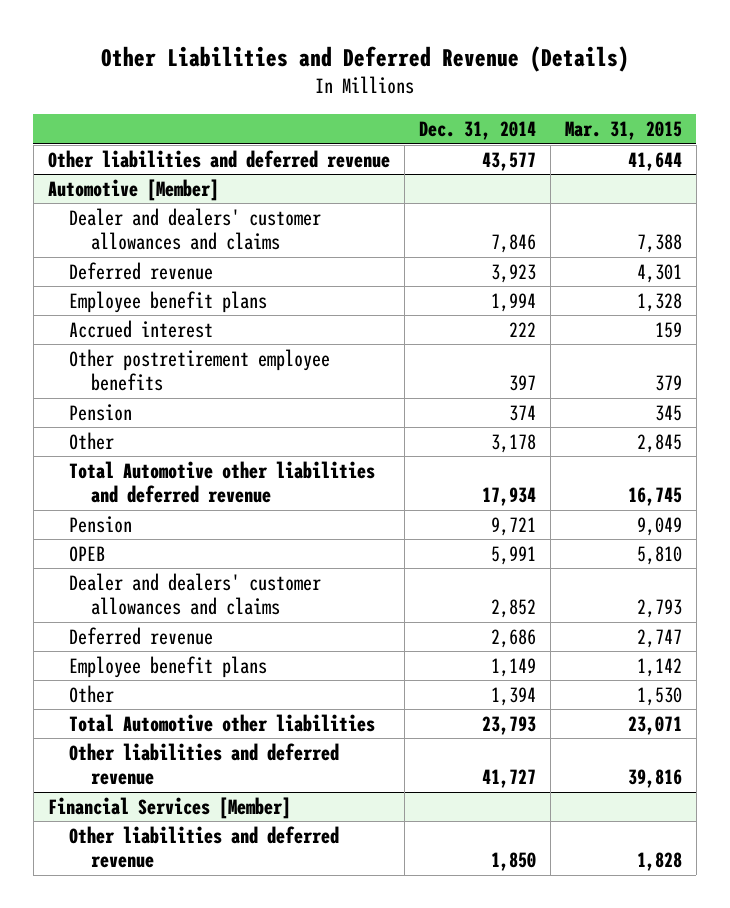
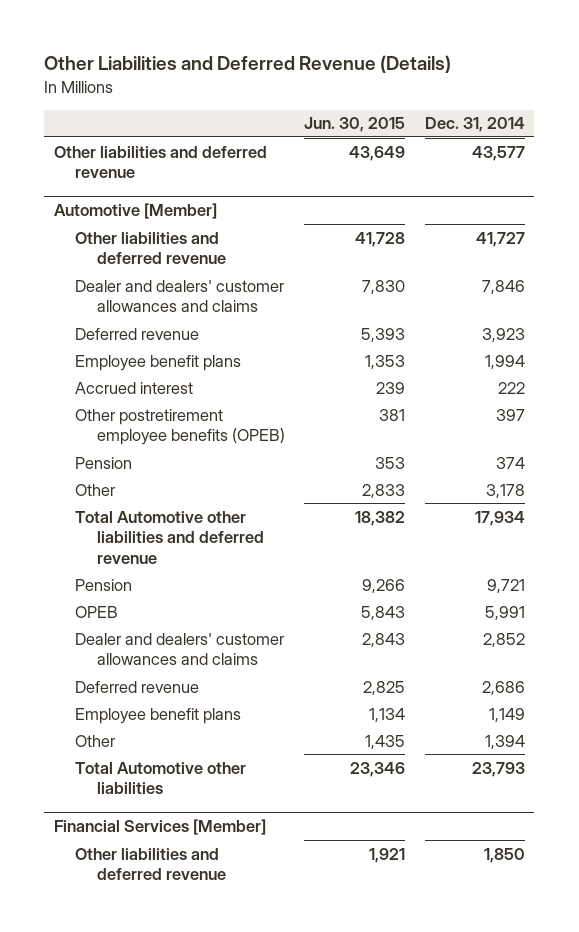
[564,121,682,141] Mar. 31, 2015 -> none
none -> [304,117,406,133] Jun. 30, 2015
[69,742,340,786] Other liabilities and deferred revenue -> [75,231,226,265] Other liabilities and deferred revenue
[69,348,331,392] Other postretirement employee benefits -> [75,408,285,446] Other postretirement employee benefits (OPEB)

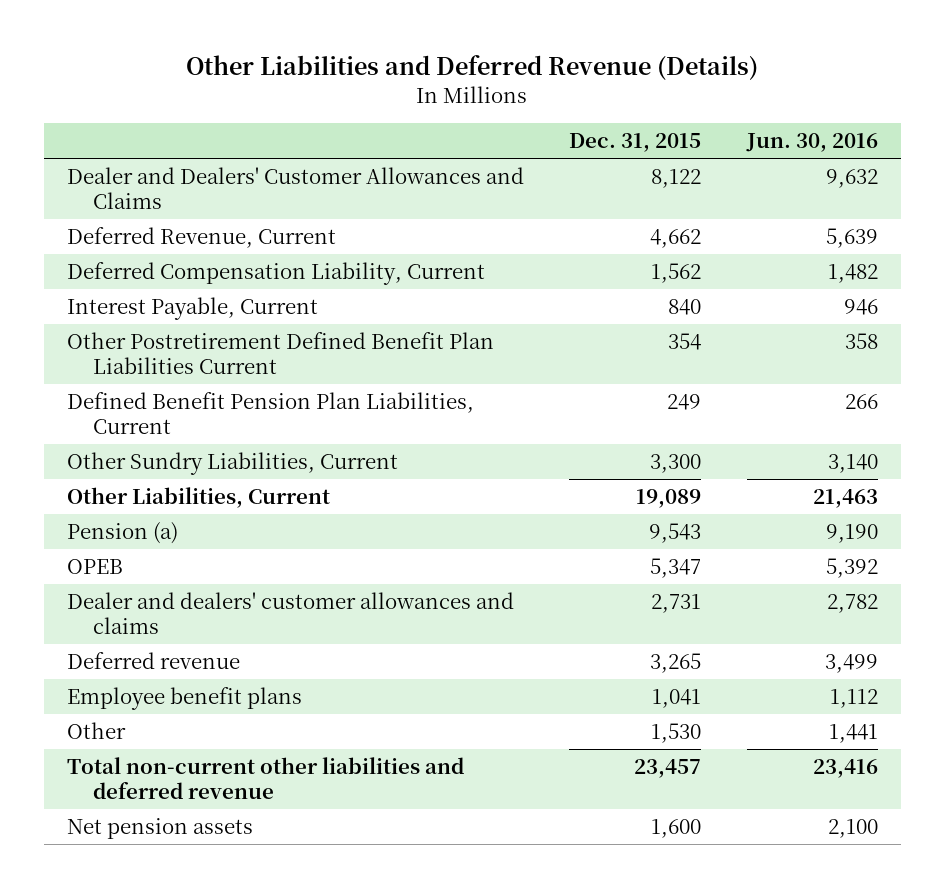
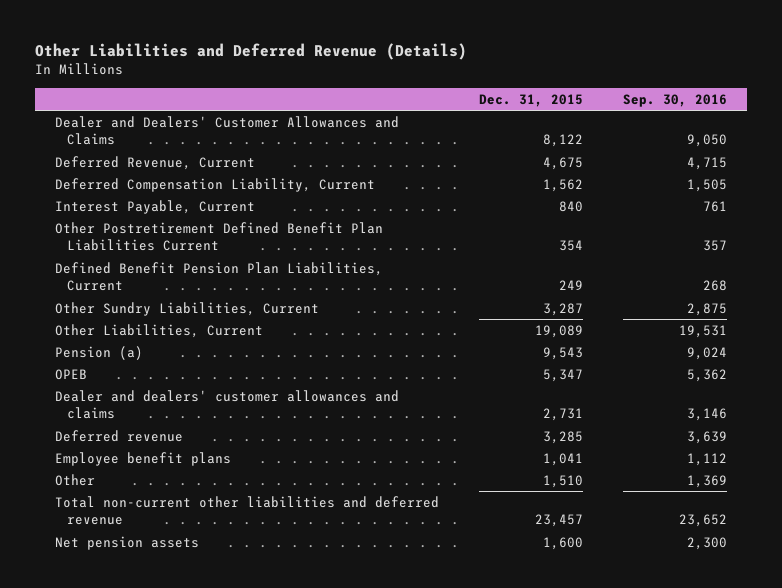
[745,133,878,153] Jun. 30, 2016 -> none
none -> [623,93,728,107] Sep. 30, 2016
[650,229,702,249] 4,662 -> [543,156,584,170] 4,675
[650,454,702,474] 3,300 -> [543,302,584,316] 3,287
[650,653,702,674] 3,265 -> [543,430,584,444] 3,285
[651,723,702,744] 1,530 -> [543,474,584,488] 1,510

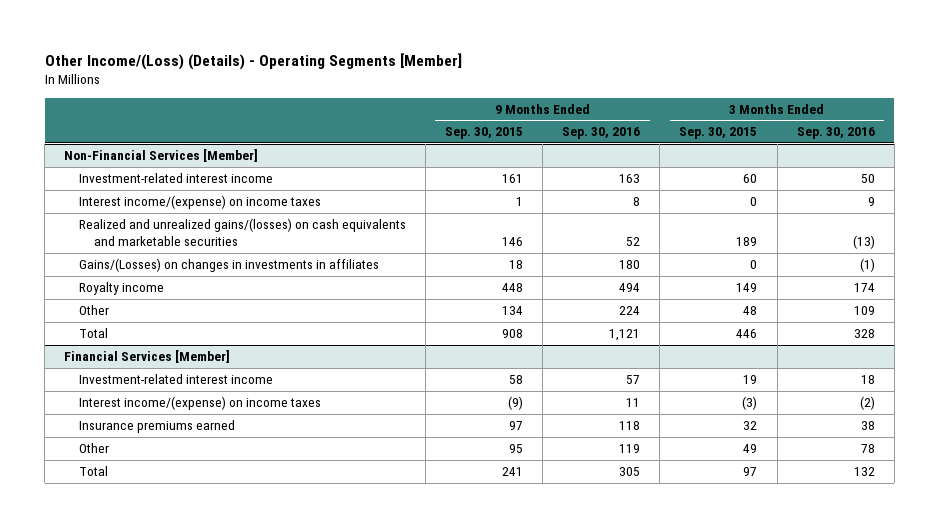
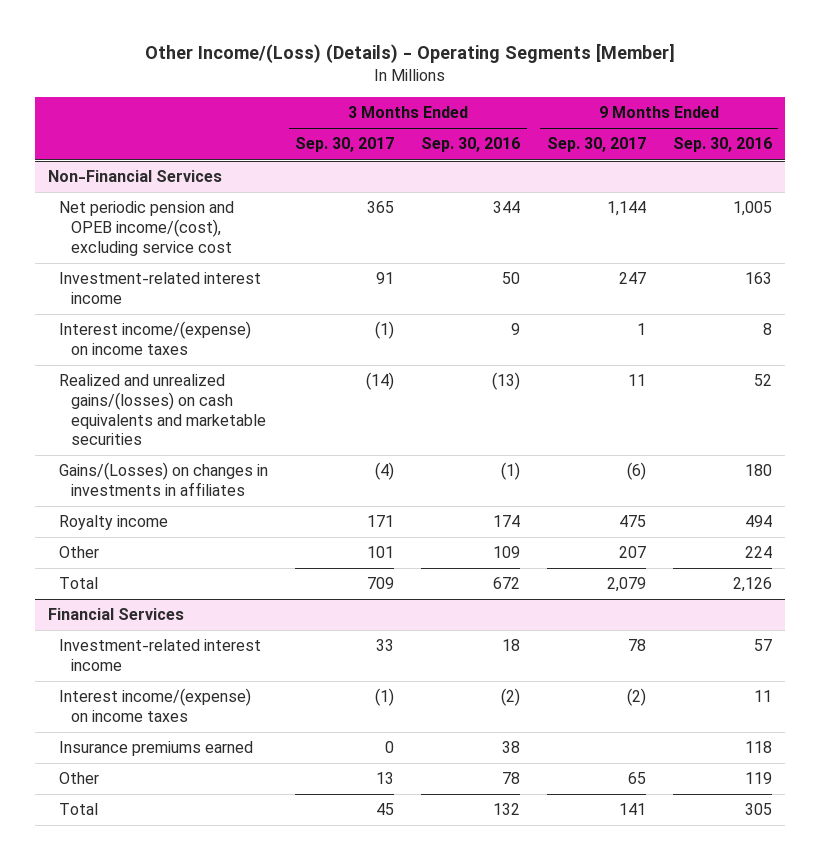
[445,127,524,140] Sep. 30, 2015 -> none
[679,127,758,140] Sep. 30, 2015 -> none
none -> [295,137,395,153] Sep. 30, 2017
none -> [546,137,646,153] Sep. 30, 2017
[64,149,259,163] Non-Financial Services [Member] -> [48,170,223,183] Non-Financial Services
none -> [59,201,235,256] Net periodic pension and OPEB income/(cost), excluding service cost
[609,329,641,342] 1,121 -> [732,577,772,593] 2,126
[853,329,875,339] 328 -> [493,577,521,590] 672
[64,350,231,364] Financial Services [Member] -> [48,608,185,621] Financial Services

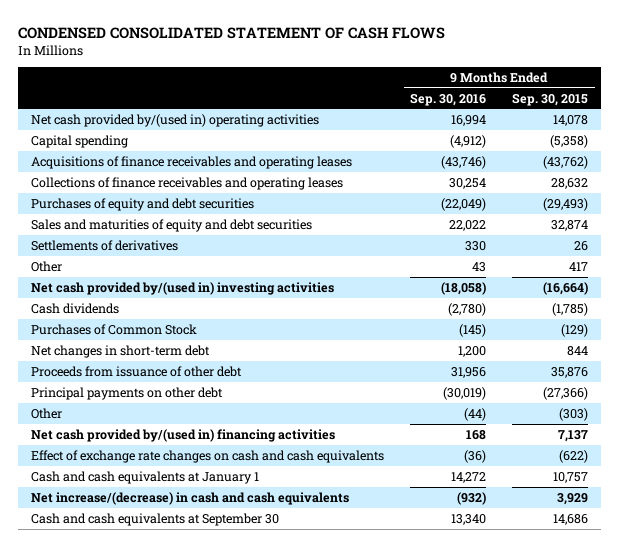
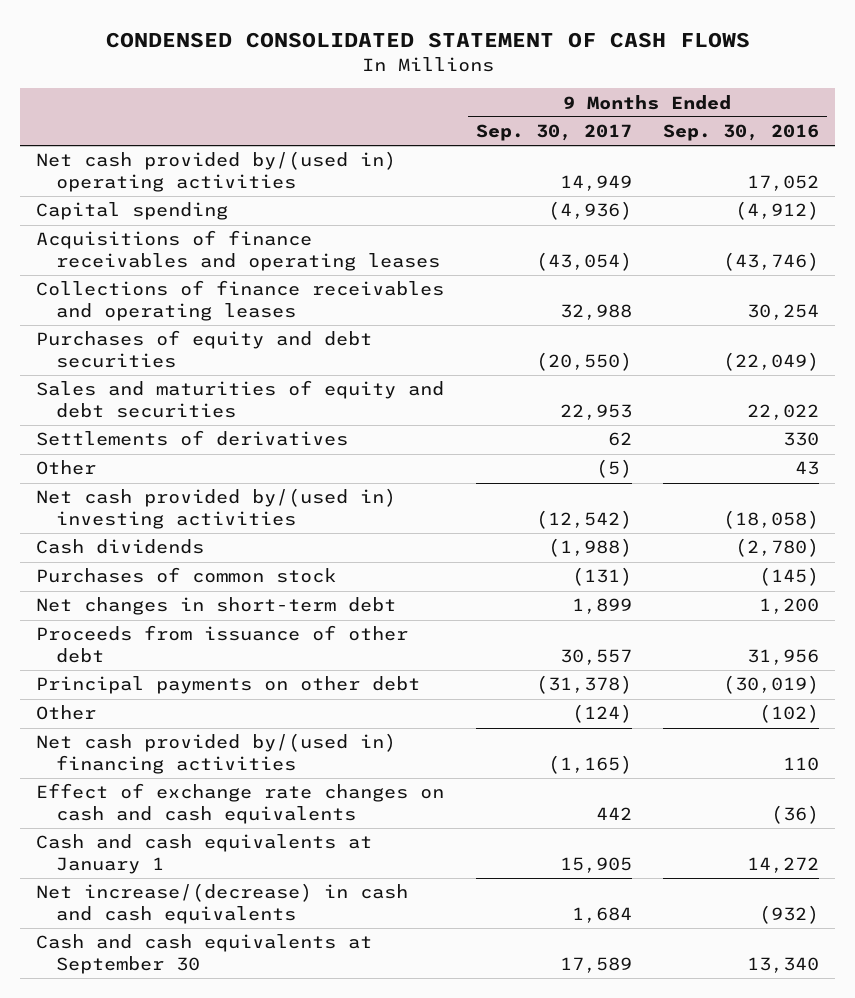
[512,92,589,106] Sep. 30, 2015 -> none
none -> [475,124,632,142] Sep. 30, 2017
[451,114,487,126] 16,994 -> [747,174,820,191] 17,052
[31,323,198,335] Purchases of Common Stock -> [36,567,337,584] Purchases of common stock
[464,407,487,421] (44) -> [759,704,820,724] (102)
[466,429,487,440] 168 -> [783,756,820,771] 110

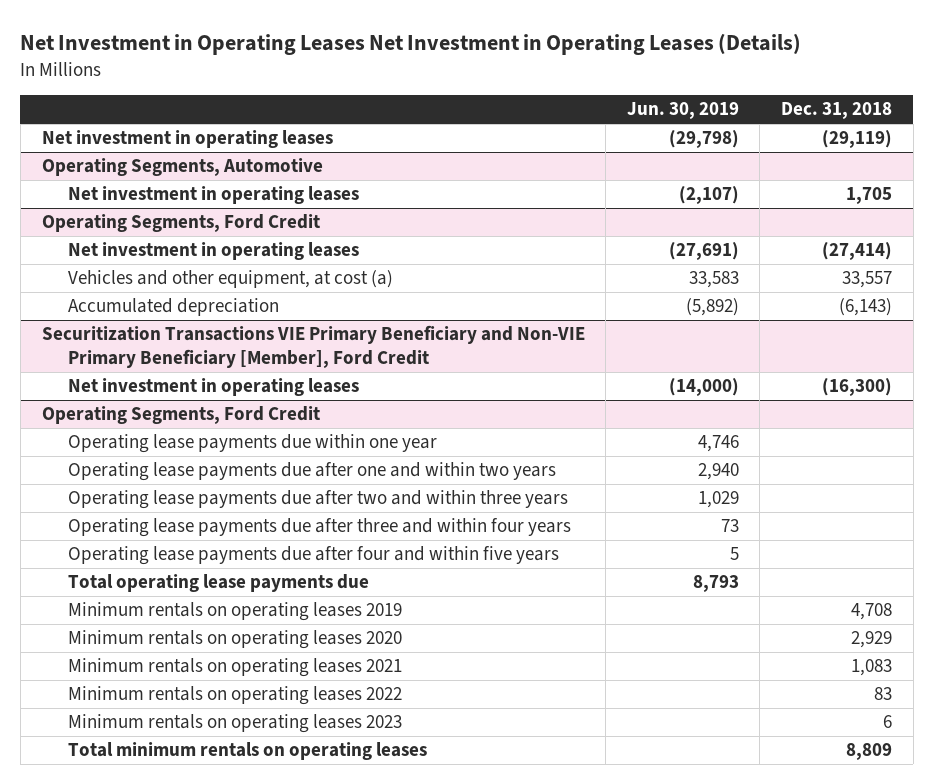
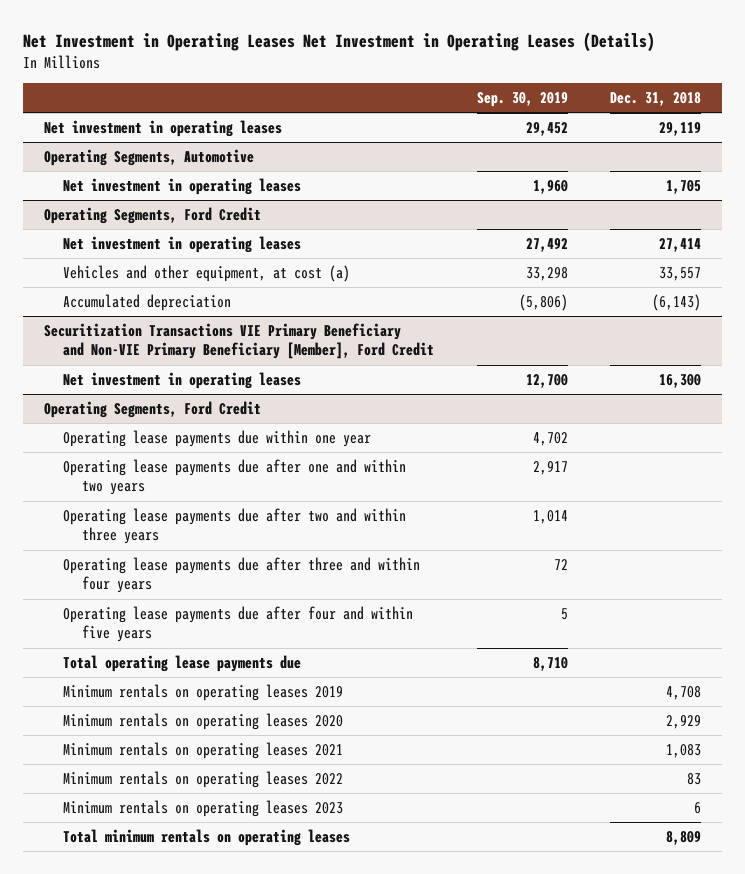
[626,102,739,120] Jun. 30, 2019 -> none
none -> [476,92,568,108] Sep. 30, 2019
[822,130,893,149] (29,119) -> [658,121,701,136] 29,119
[822,242,893,261] (27,414) -> [658,237,701,252] 27,414
[822,378,893,397] (16,300) -> [658,373,701,388] 16,300

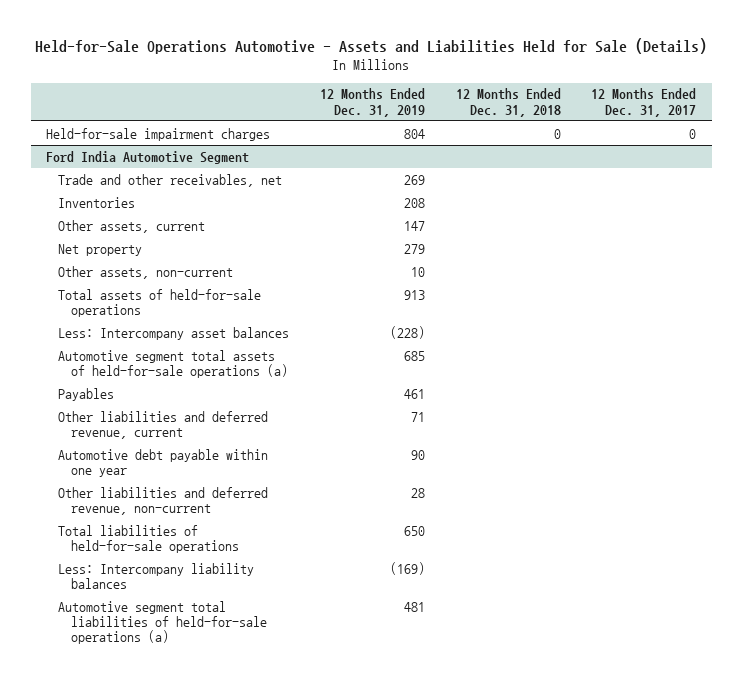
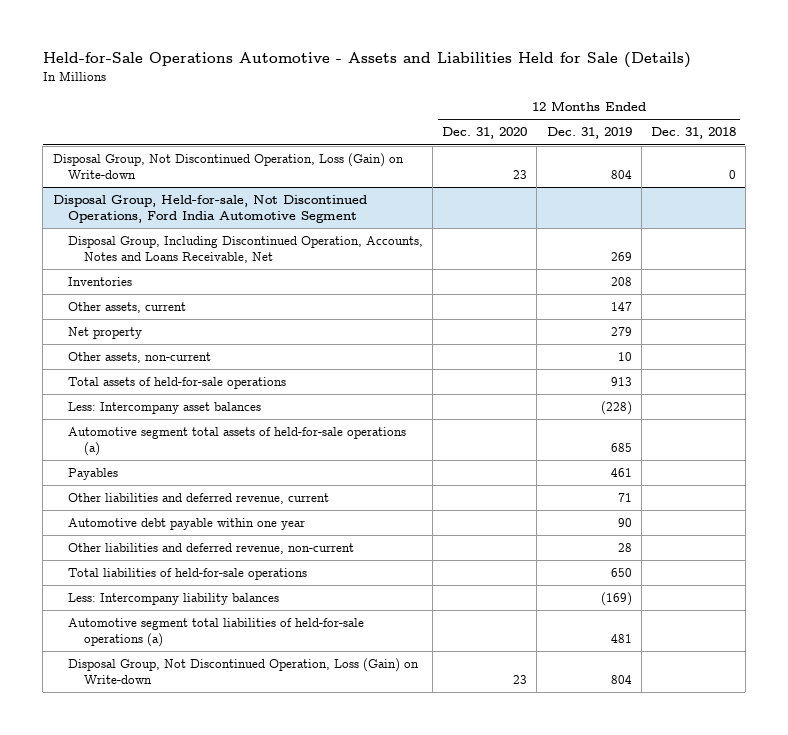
[591,88,697,117] 12 Months Ended Dec. 31, 2017 -> none
none -> [442,127,528,140] Dec. 31, 2020
[46,150,250,164] Ford India Automotive Segment -> none
[46,127,271,141] Held-for-sale impairment charges -> [52,153,404,180] Disposal Group, Not Discontinued Operation, Loss (Gain) on Write-down
none -> [52,195,367,224] Disposal Group, Held-for-sale, Not Discontinued Operations, Ford India Automotive Segment
[58,173,283,187] Trade and other receivables, net -> [68,236,424,264] Disposal Group, Including Discontinued Operation, Accounts, Notes and Loans Receivable, Net
none -> [68,658,420,685] Disposal Group, Not Discontinued Operation, Loss (Gain) on Write-down

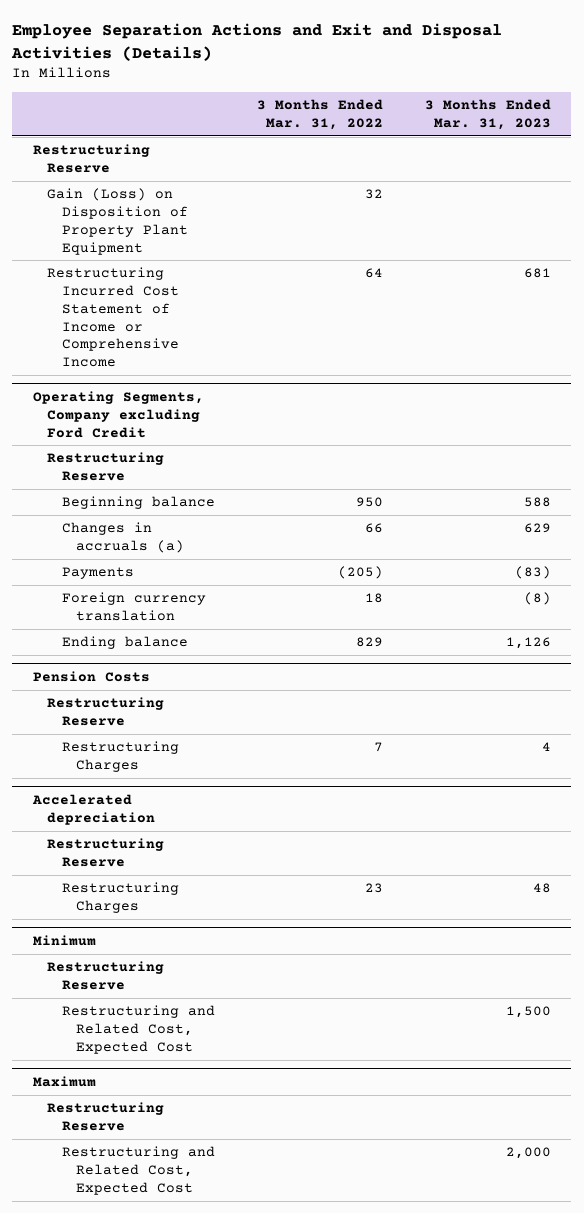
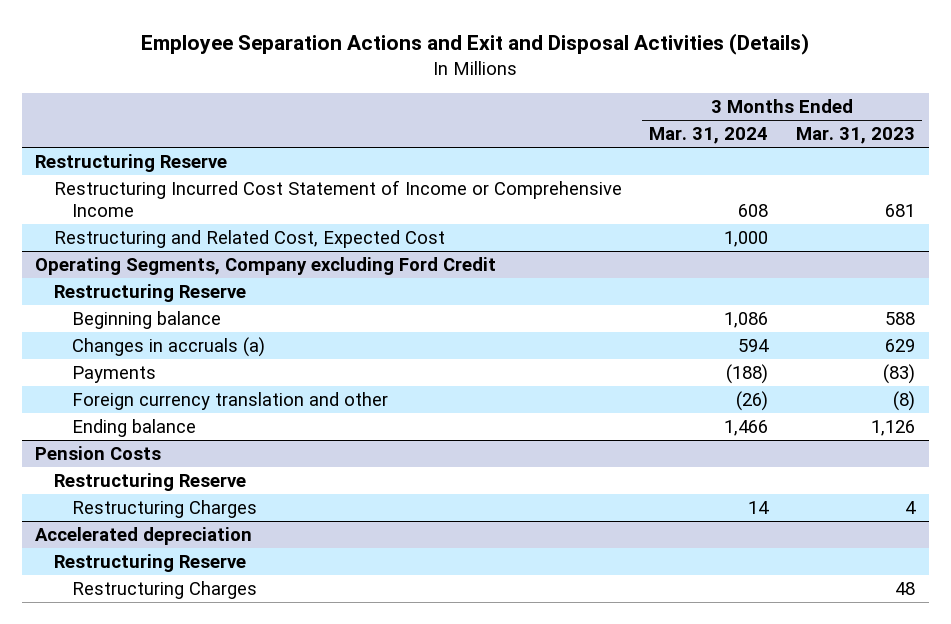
[256,99,383,131] 3 Months Ended Mar. 31, 2022 -> none
none -> [649,127,769,145] Mar. 31, 2024
[47,188,188,255] Gain (Loss) on Disposition of Property Plant Equipment -> none
none -> [53,230,445,249] Restructuring and Related Cost, Expected Cost
[61,592,206,621] Foreign currency translation -> [71,392,388,411] Foreign currency translation and other
[33,935,97,947] Minimum -> none
[47,961,165,990] Restructuring Reserve -> none
[61,1005,215,1054] Restructuring and Related Cost, Expected Cost -> none
[33,1076,97,1088] Maximum -> none
[47,1102,165,1131] Restructuring Reserve -> none
[61,1146,215,1195] Restructuring and Related Cost, Expected Cost -> none

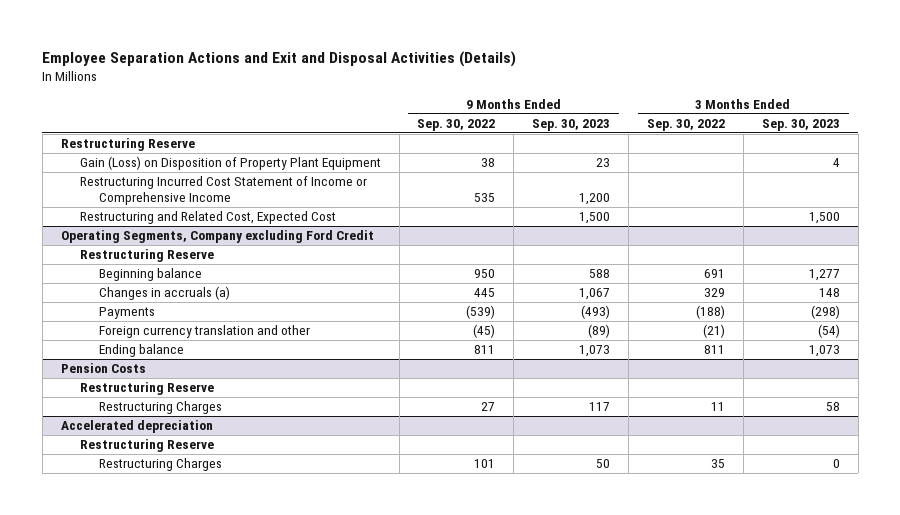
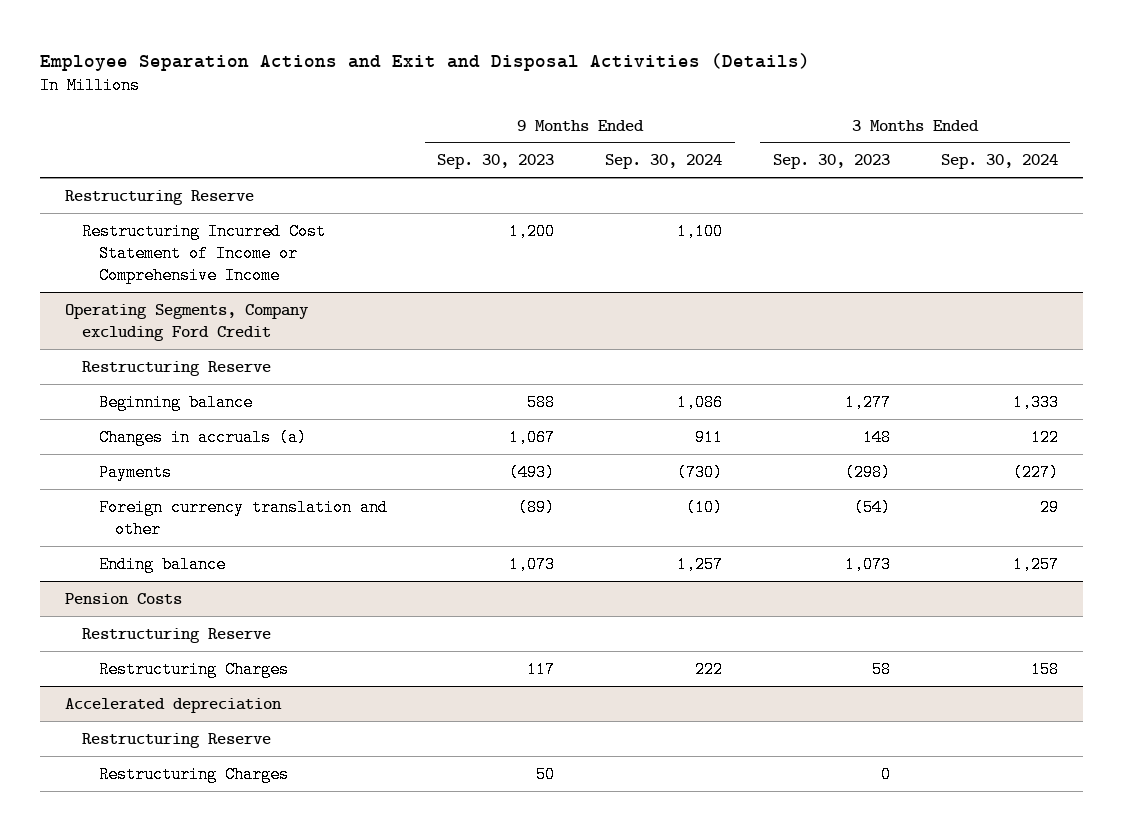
[417,118,496,131] Sep. 30, 2022 -> none
[646,118,725,131] Sep. 30, 2022 -> none
none -> [605,154,723,170] Sep. 30, 2024
none -> [940,154,1058,170] Sep. 30, 2024
[79,156,381,171] Gain (Loss) on Disposition of Property Plant Equipment -> none
[79,211,336,225] Restructuring and Related Cost, Expected Cost -> none

